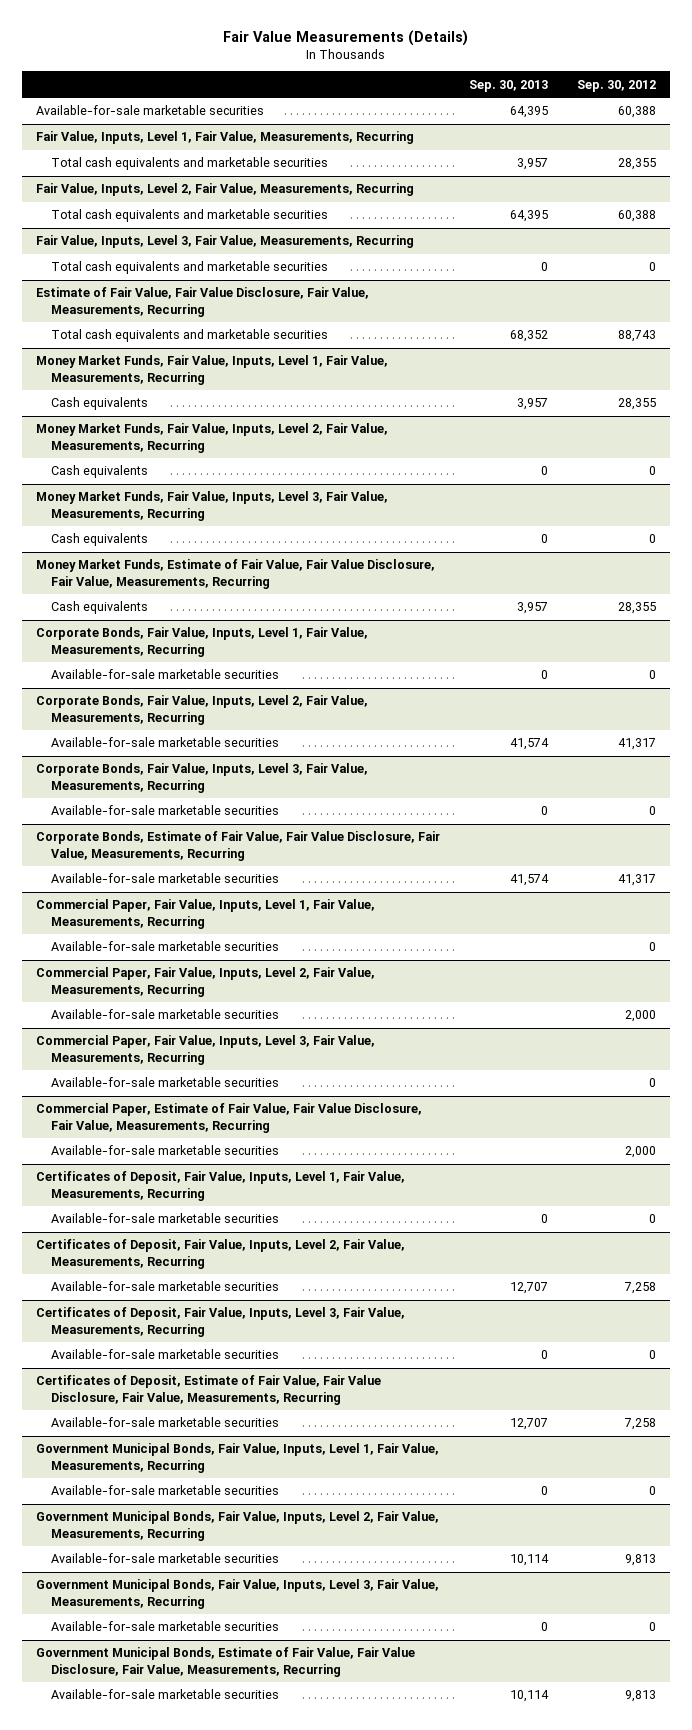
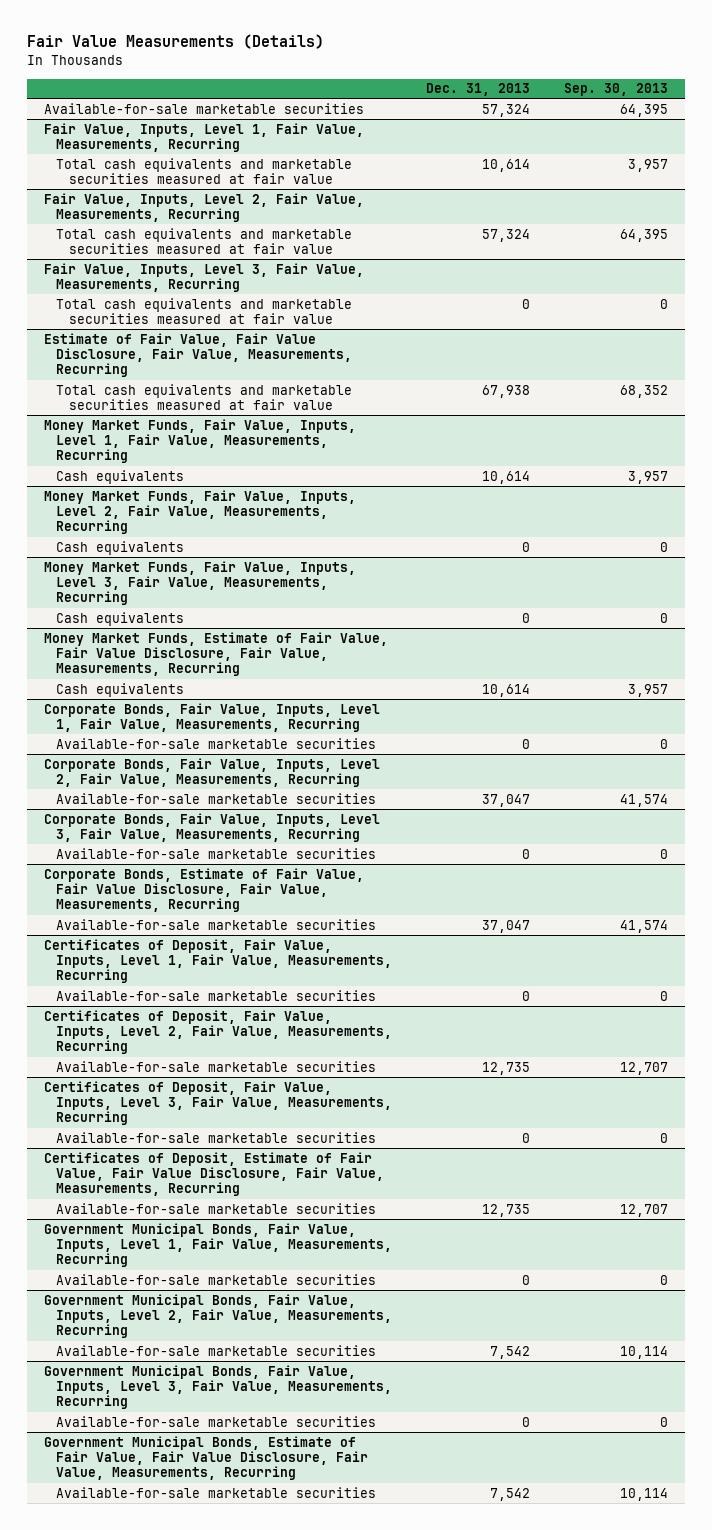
[576,79,656,92] Sep. 30, 2012 -> none
none -> [426,83,531,97] Dec. 31, 2013
[51,157,329,171] Total cash equivalents and marketable securities -> [56,157,353,185] Total cash equivalents and marketable securities measured at fair value
[51,209,329,223] Total cash equivalents and marketable securities -> [56,227,353,255] Total cash equivalents and marketable securities measured at fair value
[51,261,329,275] Total cash equivalents and marketable securities -> [56,297,353,325] Total cash equivalents and marketable securities measured at fair value
[51,329,329,343] Total cash equivalents and marketable securities -> [56,383,353,411] Total cash equivalents and marketable securities measured at fair value
[36,899,376,929] Commercial Paper, Fair Value, Inputs, Level 1, Fair Value, Measurements, Recurring -> none
[51,941,280,952] Available-for-sale marketable securities -> none
[36,967,376,997] Commercial Paper, Fair Value, Inputs, Level 2, Fair Value, Measurements, Recurring -> none
[51,1009,280,1020] Available-for-sale marketable securities -> none
[36,1035,376,1065] Commercial Paper, Fair Value, Inputs, Level 3, Fair Value, Measurements, Recurring -> none
[51,1077,280,1088] Available-for-sale marketable securities -> none
[36,1103,423,1133] Commercial Paper, Estimate of Fair Value, Fair Value Disclosure, Fair Value, Measurements, Recurring -> none
[51,1145,280,1156] Available-for-sale marketable securities -> none

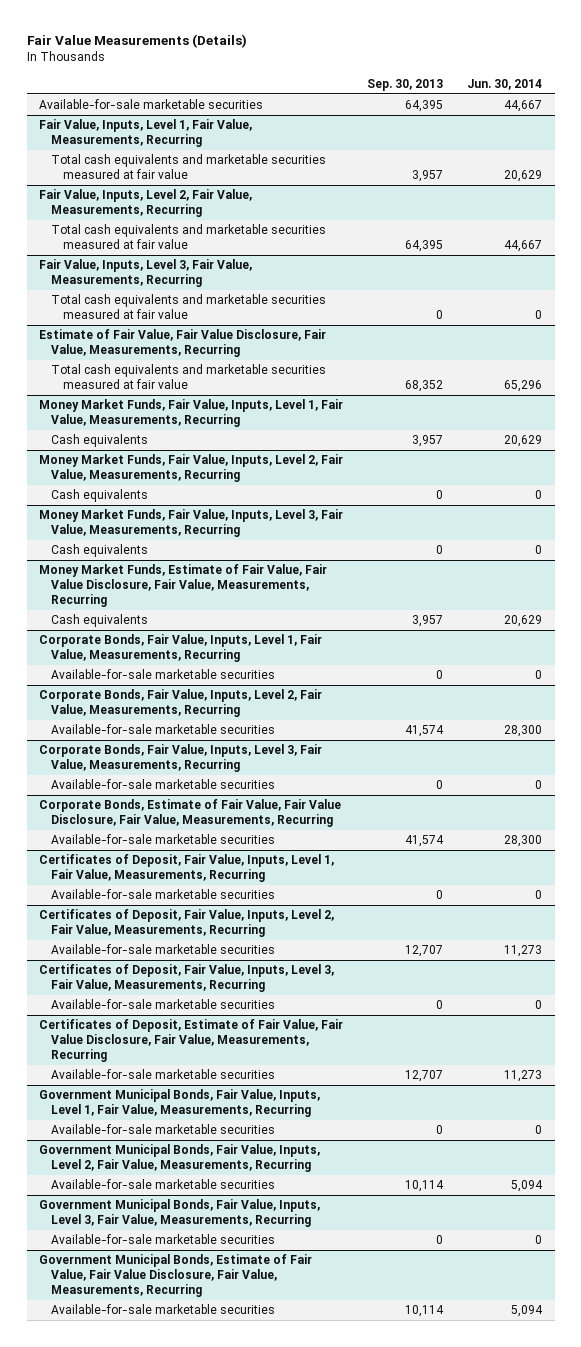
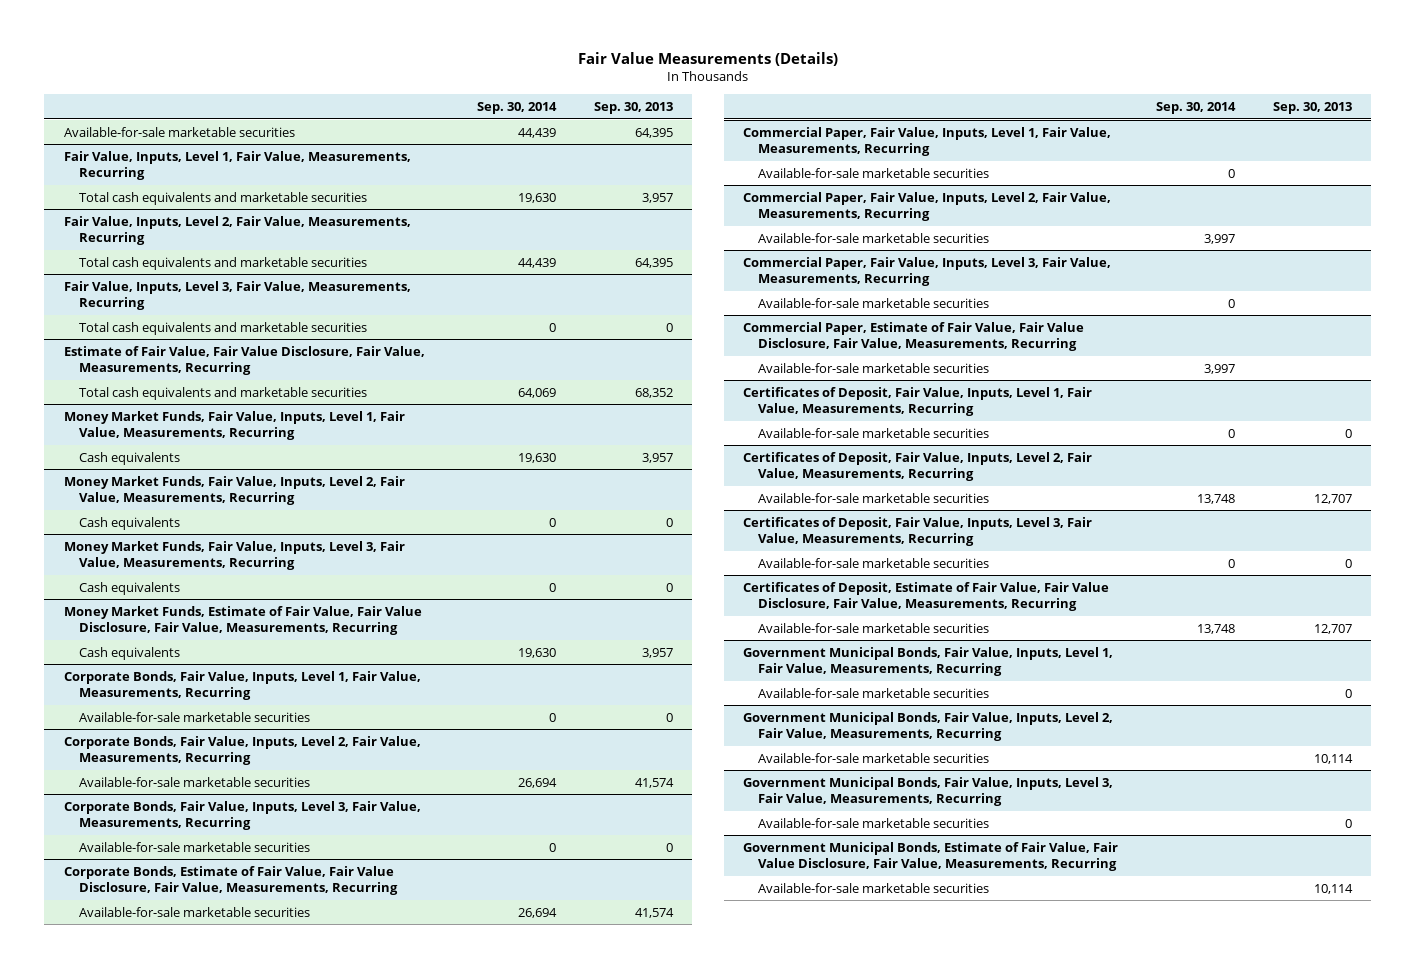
[467,78,543,90] Jun. 30, 2014 -> none
none -> [476,101,557,114] Sep. 30, 2014
[50,154,326,180] Total cash equivalents and marketable securities measured at fair value -> [79,191,368,205] Total cash equivalents and marketable securities
[50,224,326,250] Total cash equivalents and marketable securities measured at fair value -> [79,256,368,270] Total cash equivalents and marketable securities
[50,294,326,320] Total cash equivalents and marketable securities measured at fair value -> [79,321,368,335] Total cash equivalents and marketable securities
[50,364,326,390] Total cash equivalents and marketable securities measured at fair value -> [79,386,368,400] Total cash equivalents and marketable securities
none -> [742,126,1111,157] Commercial Paper, Fair Value, Inputs, Level 1, Fair Value, Measurements, Recurring
none -> [758,167,990,178] Available-for-sale marketable securities
none -> [742,191,1111,222] Commercial Paper, Fair Value, Inputs, Level 2, Fair Value, Measurements, Recurring
none -> [758,232,990,243] Available-for-sale marketable securities
none -> [742,256,1111,287] Commercial Paper, Fair Value, Inputs, Level 3, Fair Value, Measurements, Recurring
none -> [758,297,990,308] Available-for-sale marketable securities
none -> [742,321,1084,352] Commercial Paper, Estimate of Fair Value, Fair Value Disclosure, Fair Value, Measurements, Recurring
none -> [758,362,990,373] Available-for-sale marketable securities

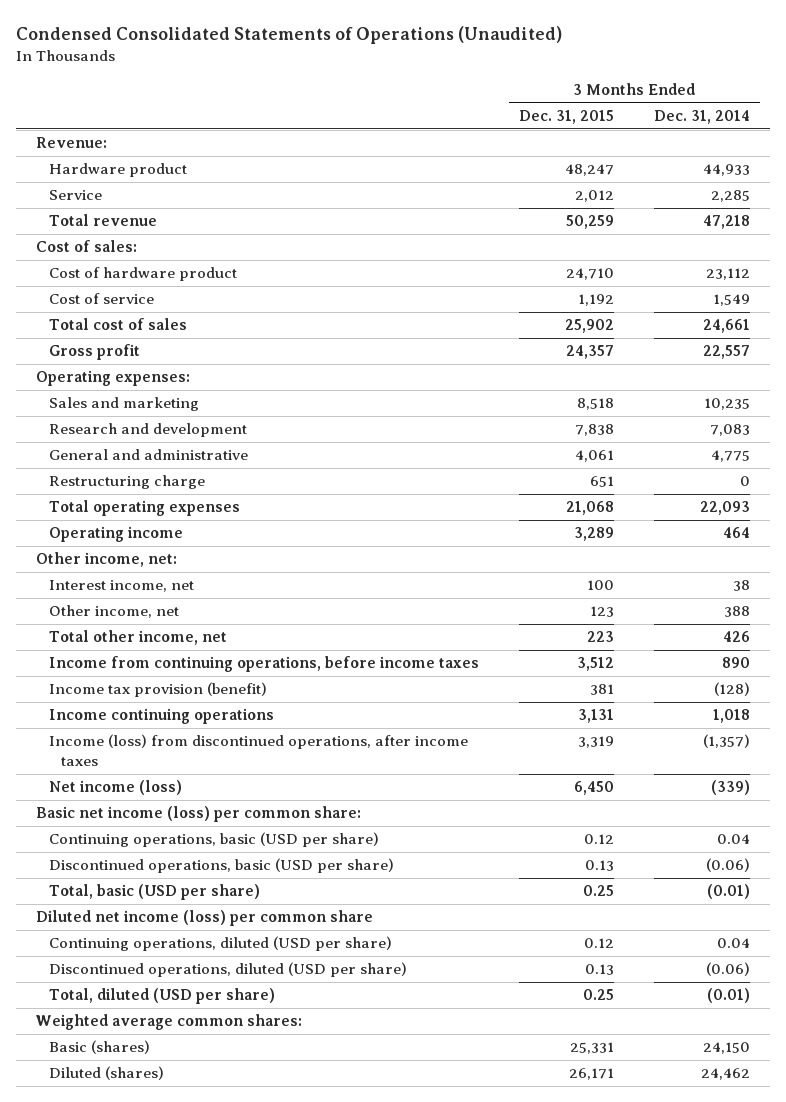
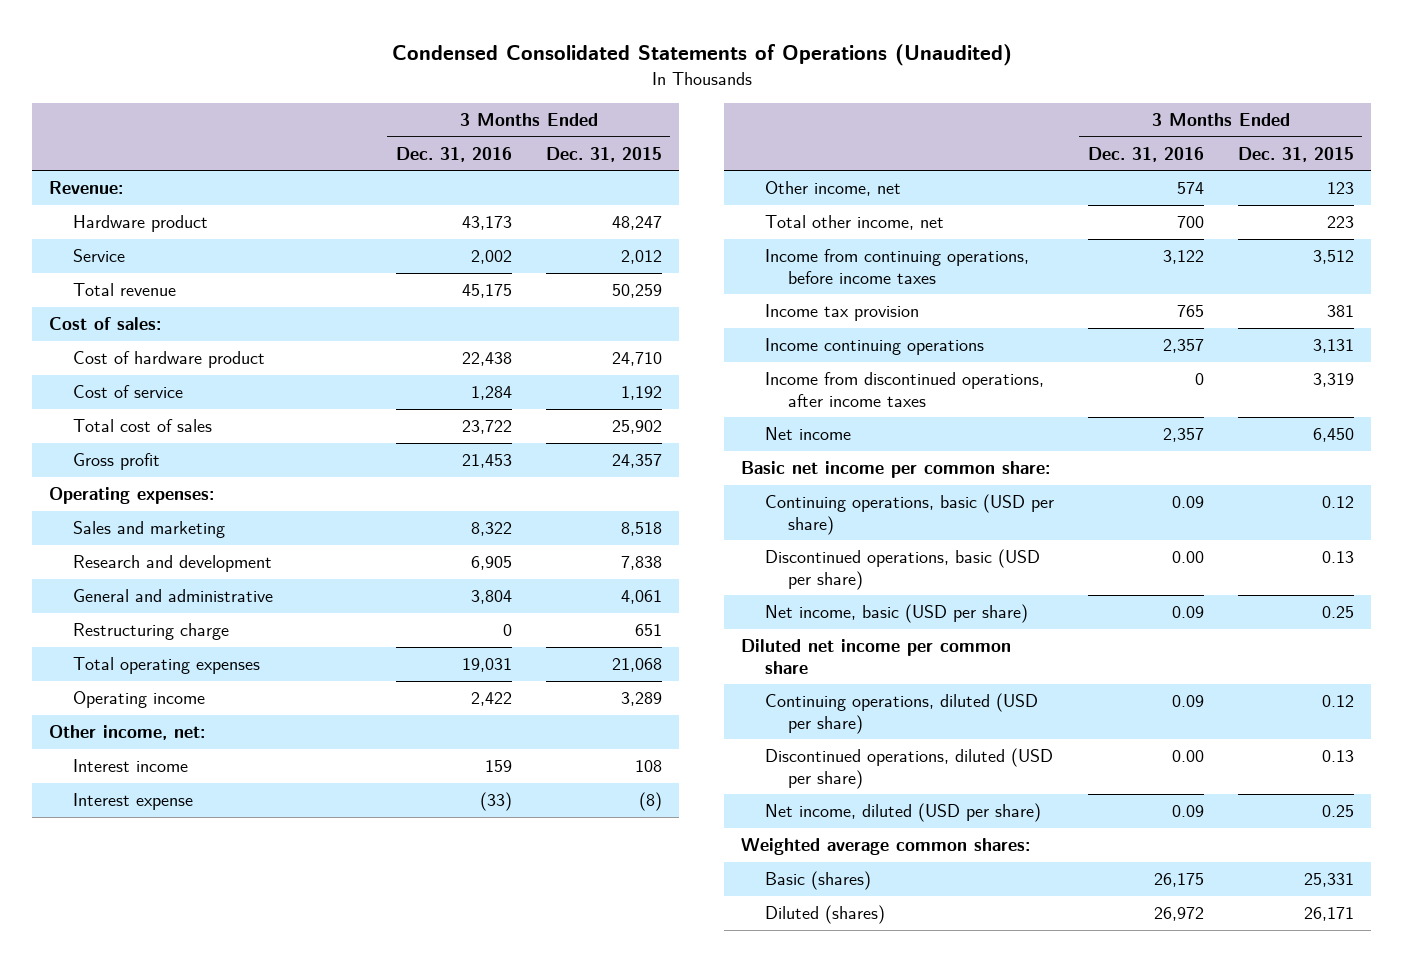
[653,109,750,124] Dec. 31, 2014 -> none
none -> [395,146,512,162] Dec. 31, 2016
[48,580,194,593] Interest income, net -> [72,759,188,773] Interest income
[586,580,614,591] 100 -> [634,760,662,773] 108
none -> [72,793,193,811] Interest expense
[48,682,267,698] Income tax provision (benefit) -> [764,304,919,322] Income tax provision
[48,734,468,767] Income (loss) from discontinued operations, after income taxes -> [764,372,1044,407] Income from discontinued operations, after income taxes
[48,780,182,796] Net income (loss) -> [764,427,851,441] Net income
[36,806,362,823] Basic net income (loss) per common share: -> [741,461,1051,479] Basic net income per common share:
[48,884,260,901] Total, basic (USD per share) -> [764,604,1028,624] Net income, basic (USD per share)
[36,910,374,927] Diluted net income (loss) per common share -> [741,639,1012,674] Diluted net income per common share
[48,988,275,1005] Total, diluted (USD per share) -> [764,803,1041,823] Net income, diluted (USD per share)

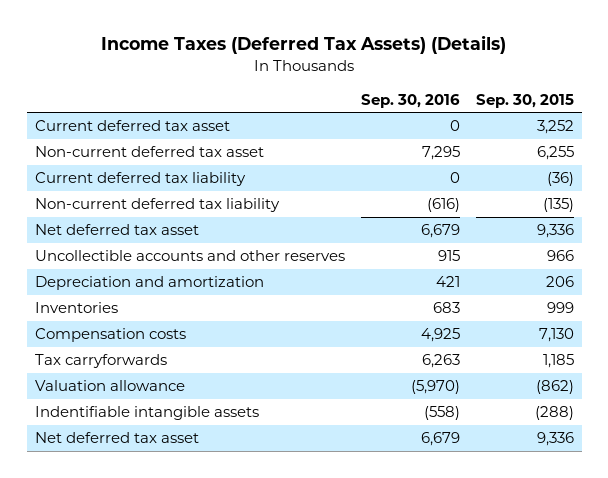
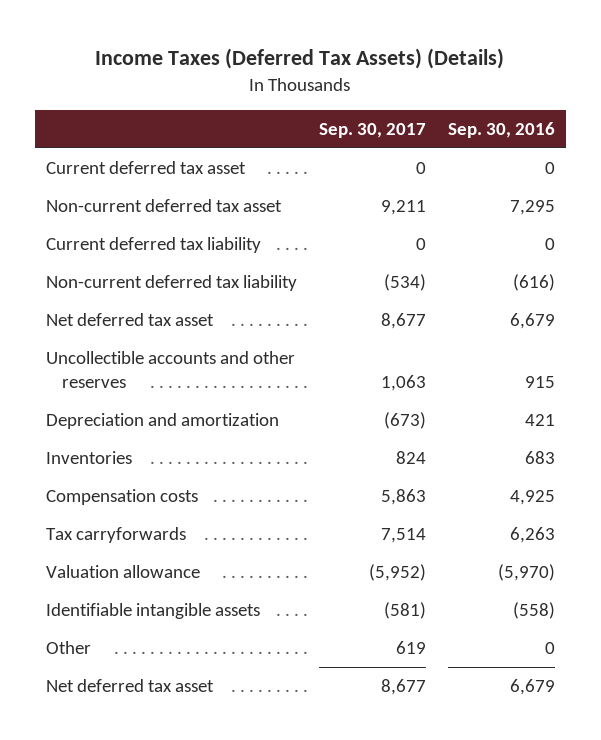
[475,93,574,108] Sep. 30, 2015 -> none
none -> [318,123,426,139] Sep. 30, 2017
[34,406,259,421] Indentifiable intangible assets -> [45,603,260,620] Identifiable intangible assets
none -> [45,641,91,655] Other

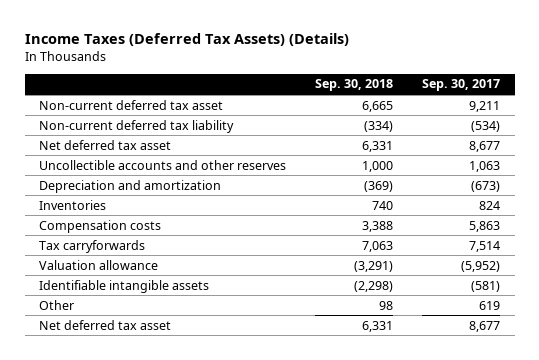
[447,122,555,139] Sep. 30, 2016 -> none
none -> [315,79,394,92] Sep. 30, 2018
[45,161,246,175] Current deferred tax asset -> none
[45,237,261,254] Current deferred tax liability -> none

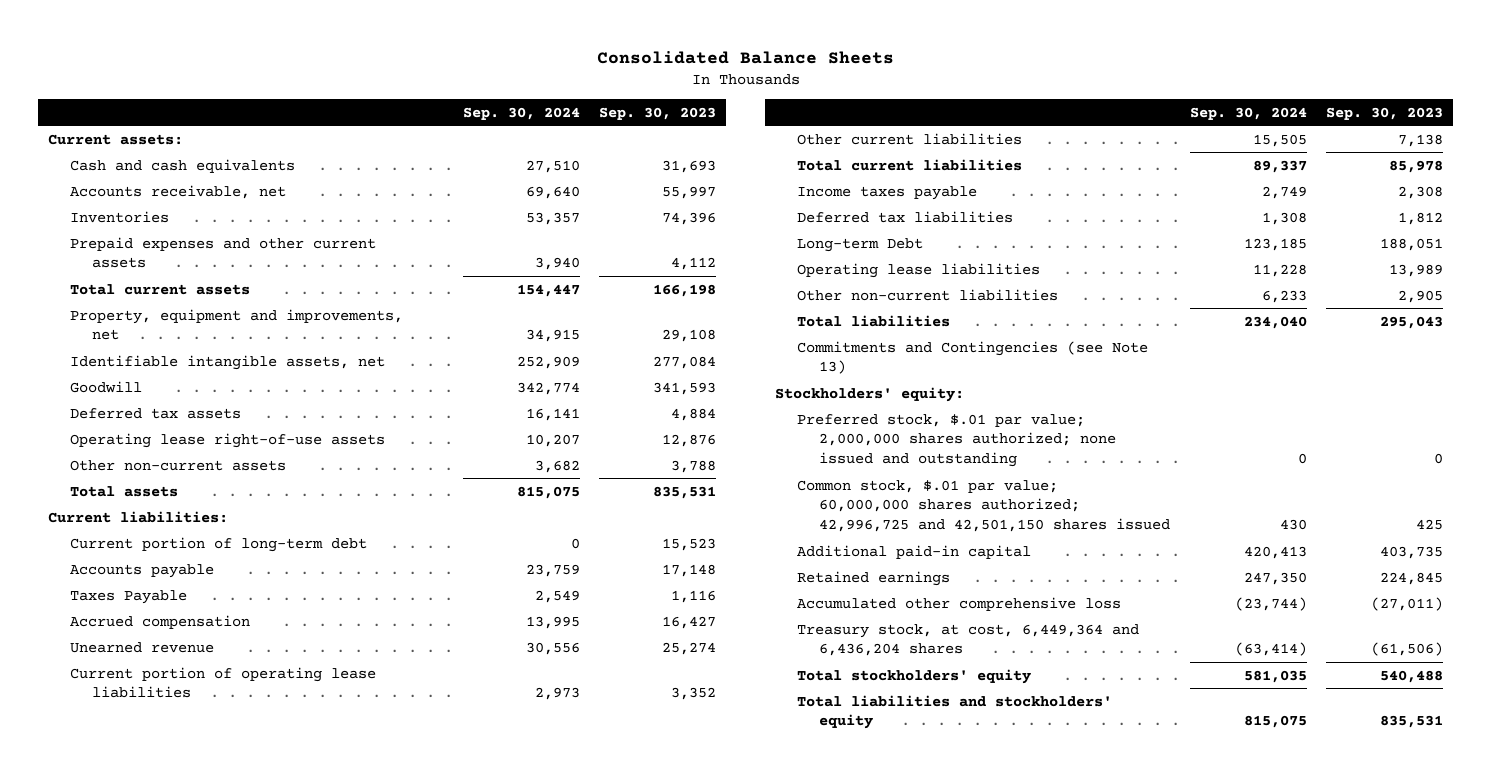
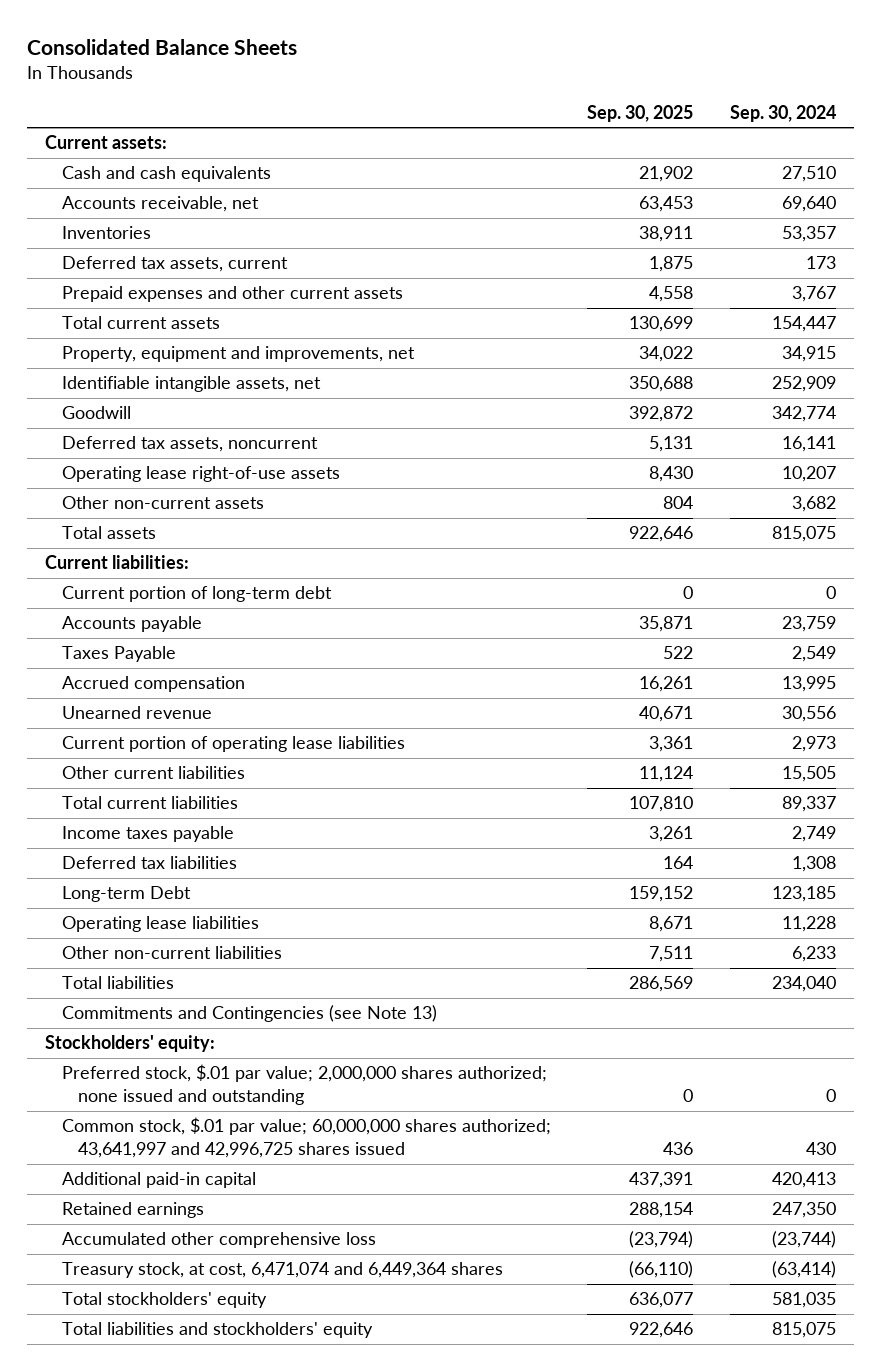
[599,106,717,120] Sep. 30, 2023 -> none
none -> [587,104,694,122] Sep. 30, 2025
none -> [61,256,288,273] Deferred tax assets, current
[534,257,580,271] 3,940 -> [791,286,836,303] 3,767
[70,407,242,419] Deferred tax assets -> [61,436,318,453] Deferred tax assets, noncurrent
[796,479,1170,532] Common stock, $.01 par value; 60,000,000 shares authorized; 42,996,725 and 42,501,150 shares issued -> [61,1117,551,1159] Common stock, $.01 par value; 60,000,000 shares authorized; 43,641,997 and 42,996,725 shares issued
[796,623,1139,657] Treasury stock, at cost, 6,449,364 and 6,436,204 shares -> [61,1262,503,1279] Treasury stock, at cost, 6,471,074 and 6,449,364 shares

